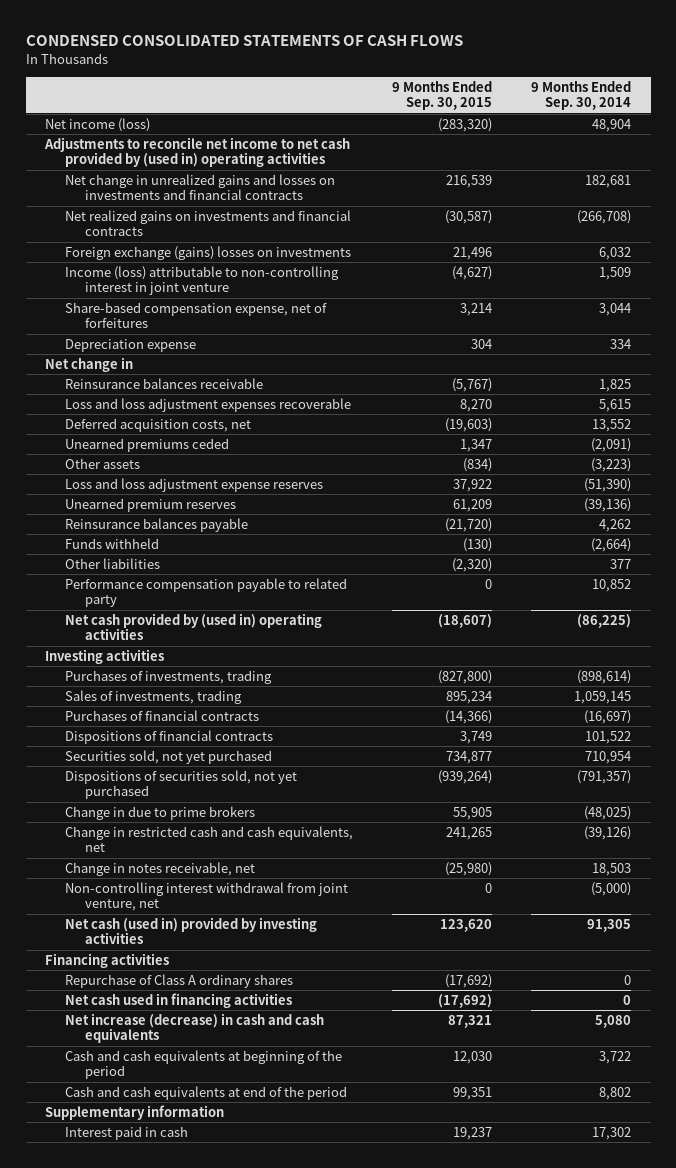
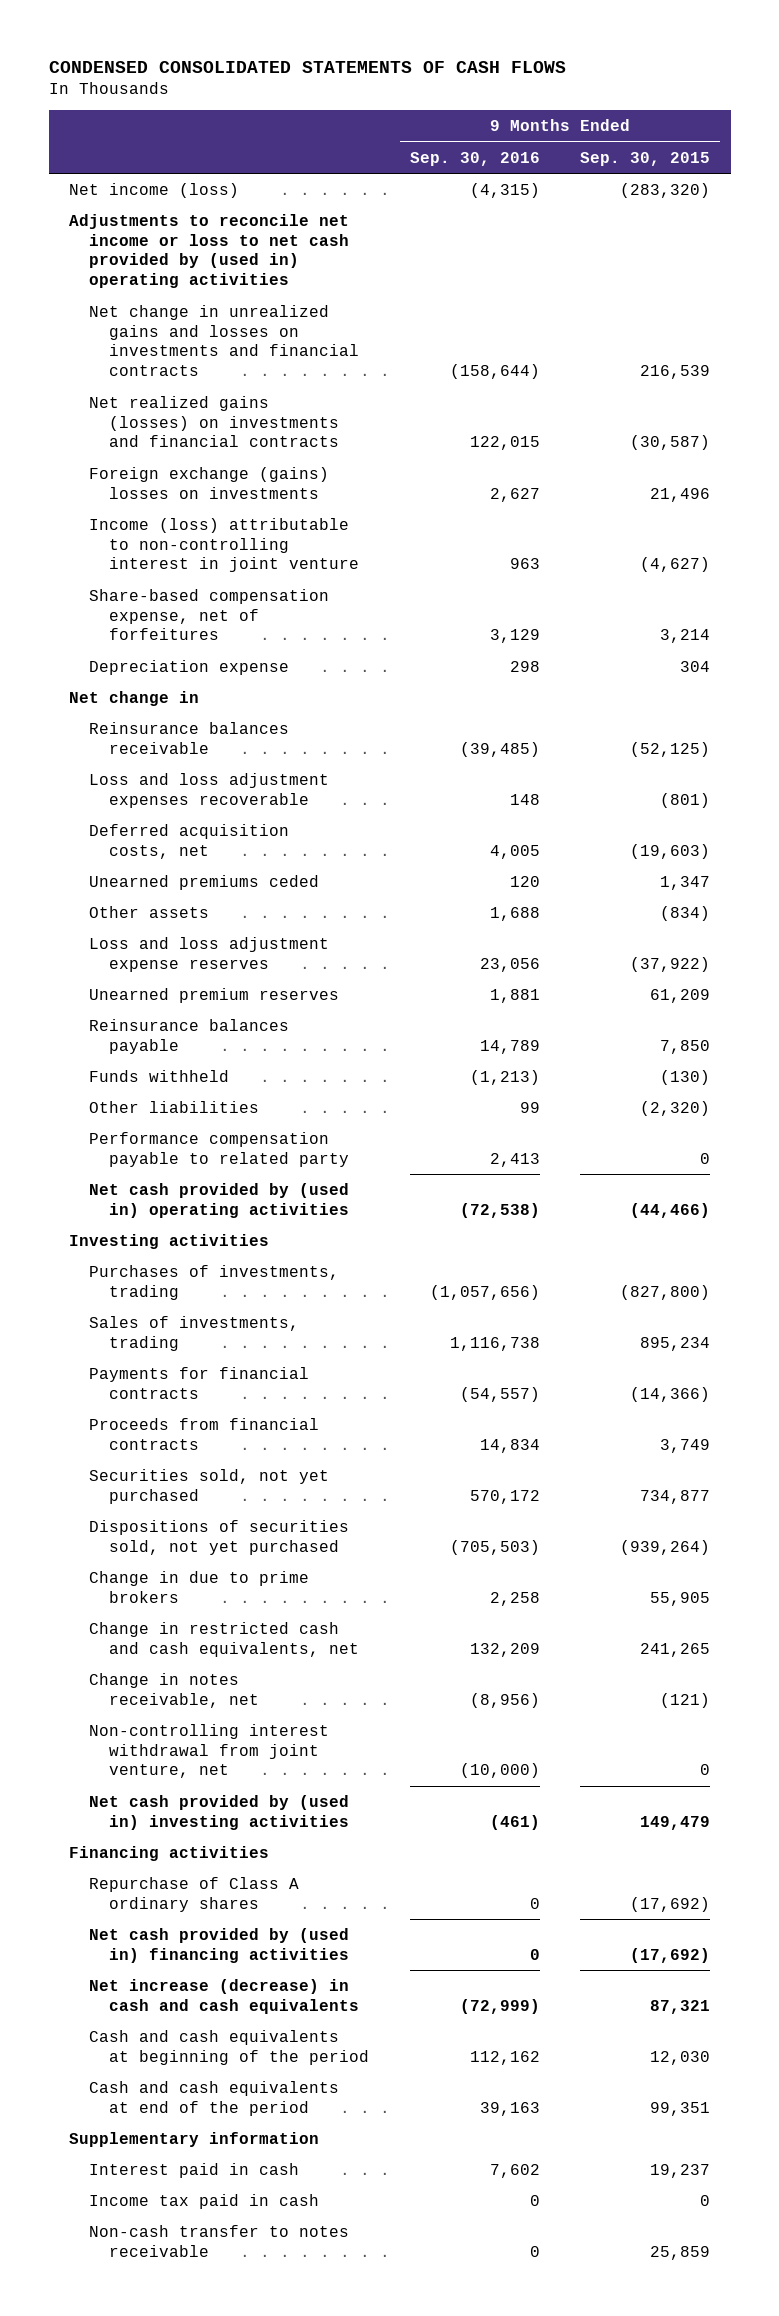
[531,80,632,111] 9 Months Ended Sep. 30, 2014 -> none
none -> [409,151,540,166] Sep. 30, 2016
[44,136,351,168] Adjustments to reconcile net income to net cash provided by (used in) operating activities -> [68,213,350,289] Adjustments to reconcile net income or loss to net cash provided by (used in) operating activities
[65,209,352,237] Net realized gains on investments and financial contracts -> [89,395,340,448] Net realized gains (losses) on investments and financial contracts
[452,377,493,392] (5,767) -> [630,741,711,757] (52,125)
[460,398,493,412] 8,270 -> [660,792,711,808] (801)
[453,478,493,492] 37,922 -> [630,956,711,972] (37,922)
[445,517,493,532] (21,720) -> [660,1039,711,1054] 7,850
[438,613,493,628] (18,607) -> [630,1202,711,1218] (44,466)
[65,709,260,721] Purchases of financial contracts -> [89,1366,310,1399] Payments for financial contracts
[65,729,274,744] Dispositions of financial contracts -> [89,1417,320,1450] Proceeds from financial contracts
[445,861,493,876] (25,980) -> [660,1692,711,1708] (121)
[65,916,318,945] Net cash (used in) provided by investing activities -> [89,1794,350,1830] Net cash provided by (used in) investing activities
[440,918,493,932] 123,620 -> [640,1815,711,1830] 149,479
[65,992,293,1008] Net cash used in financing activities -> [89,1927,350,1963] Net cash provided by (used in) financing activities
none -> [89,2193,320,2209] Income tax paid in cash
none -> [89,2224,350,2257] Non-cash transfer to notes receivable

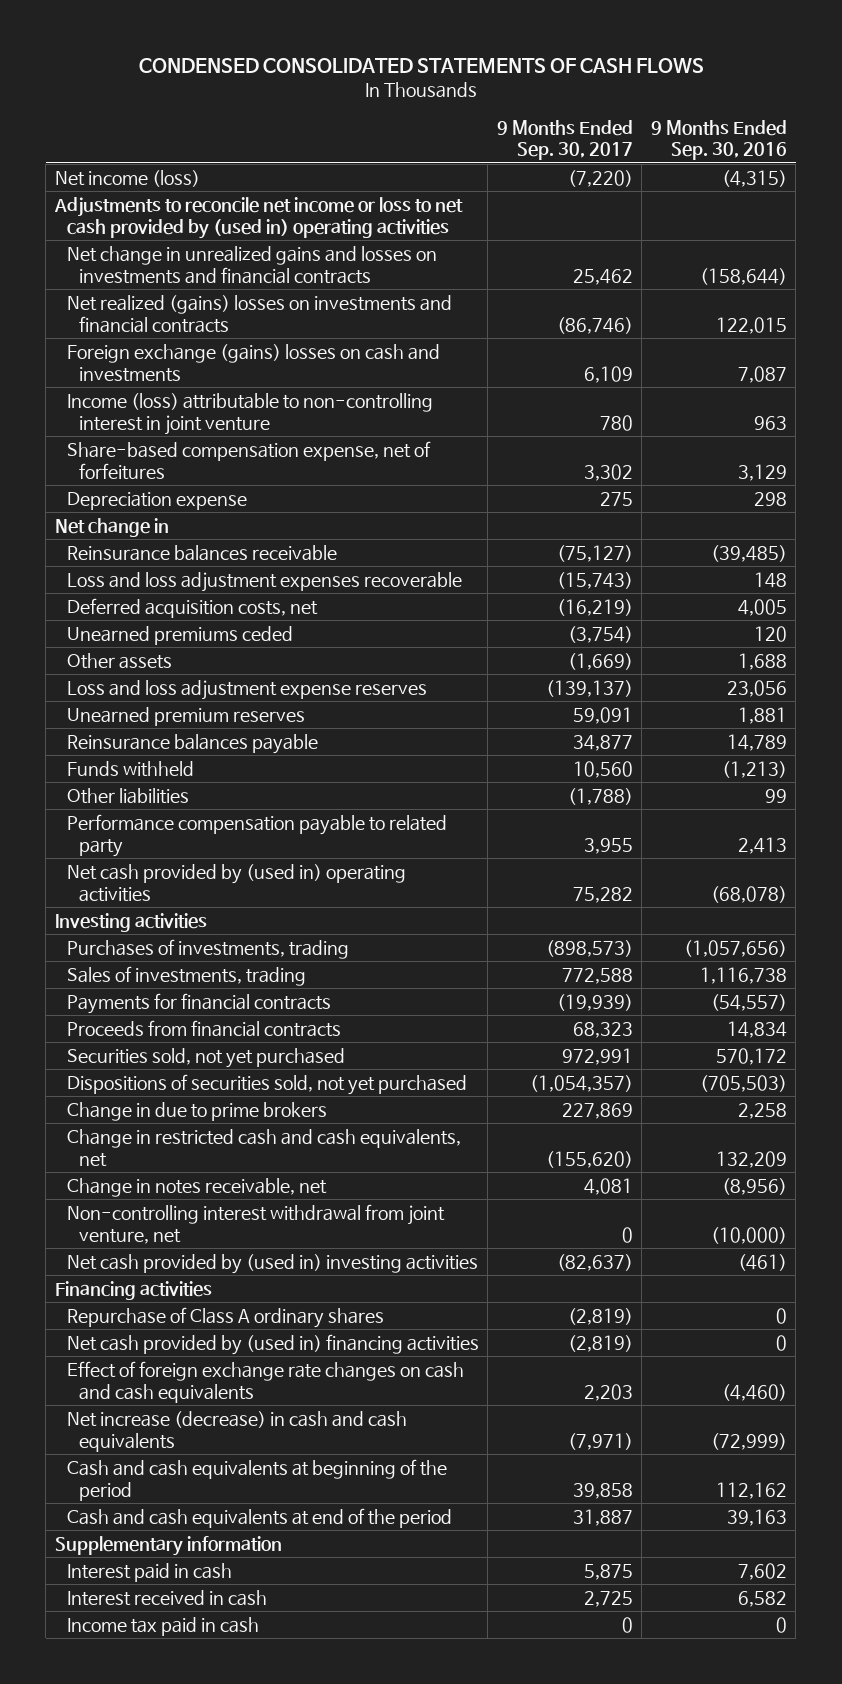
[580,151,711,166] Sep. 30, 2015 -> none
none -> [496,119,633,161] 9 Months Ended Sep. 30, 2017
[89,395,340,448] Net realized gains (losses) on investments and financial contracts -> [66,294,452,333] Net realized (gains) losses on investments and financial contracts
[89,466,330,499] Foreign exchange (gains) losses on investments -> [66,343,440,382] Foreign exchange (gains) losses on cash and investments
[489,487,540,502] 2,627 -> [737,365,787,383] 7,087
[459,1202,540,1218] (72,538) -> [710,885,787,903] (68,078)
none -> [66,1360,464,1403] Effect of foreign exchange rate changes on cash and cash equivalents
none -> [66,1589,267,1606] Interest received in cash
[89,2224,350,2257] Non-cash transfer to notes receivable -> none

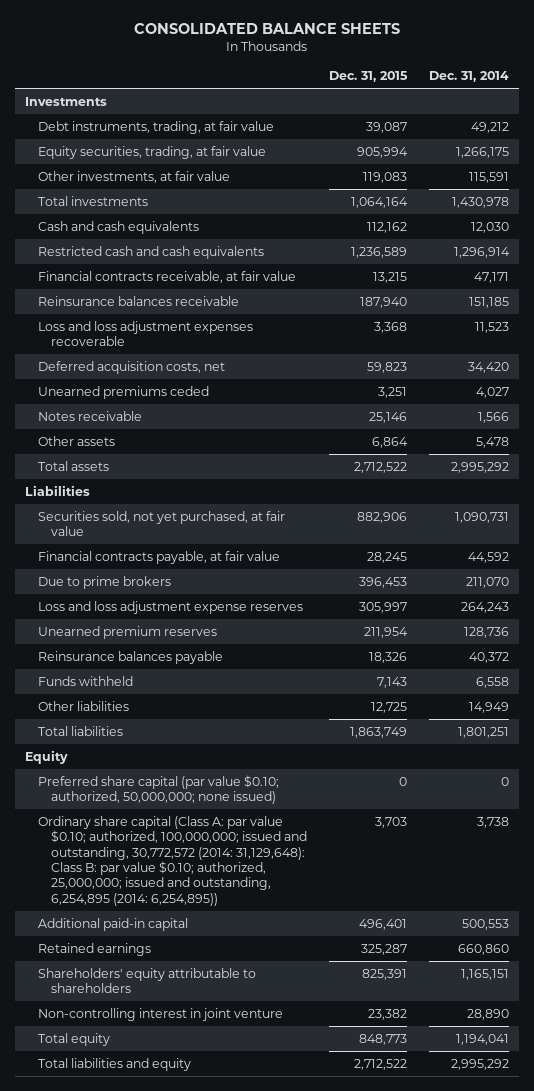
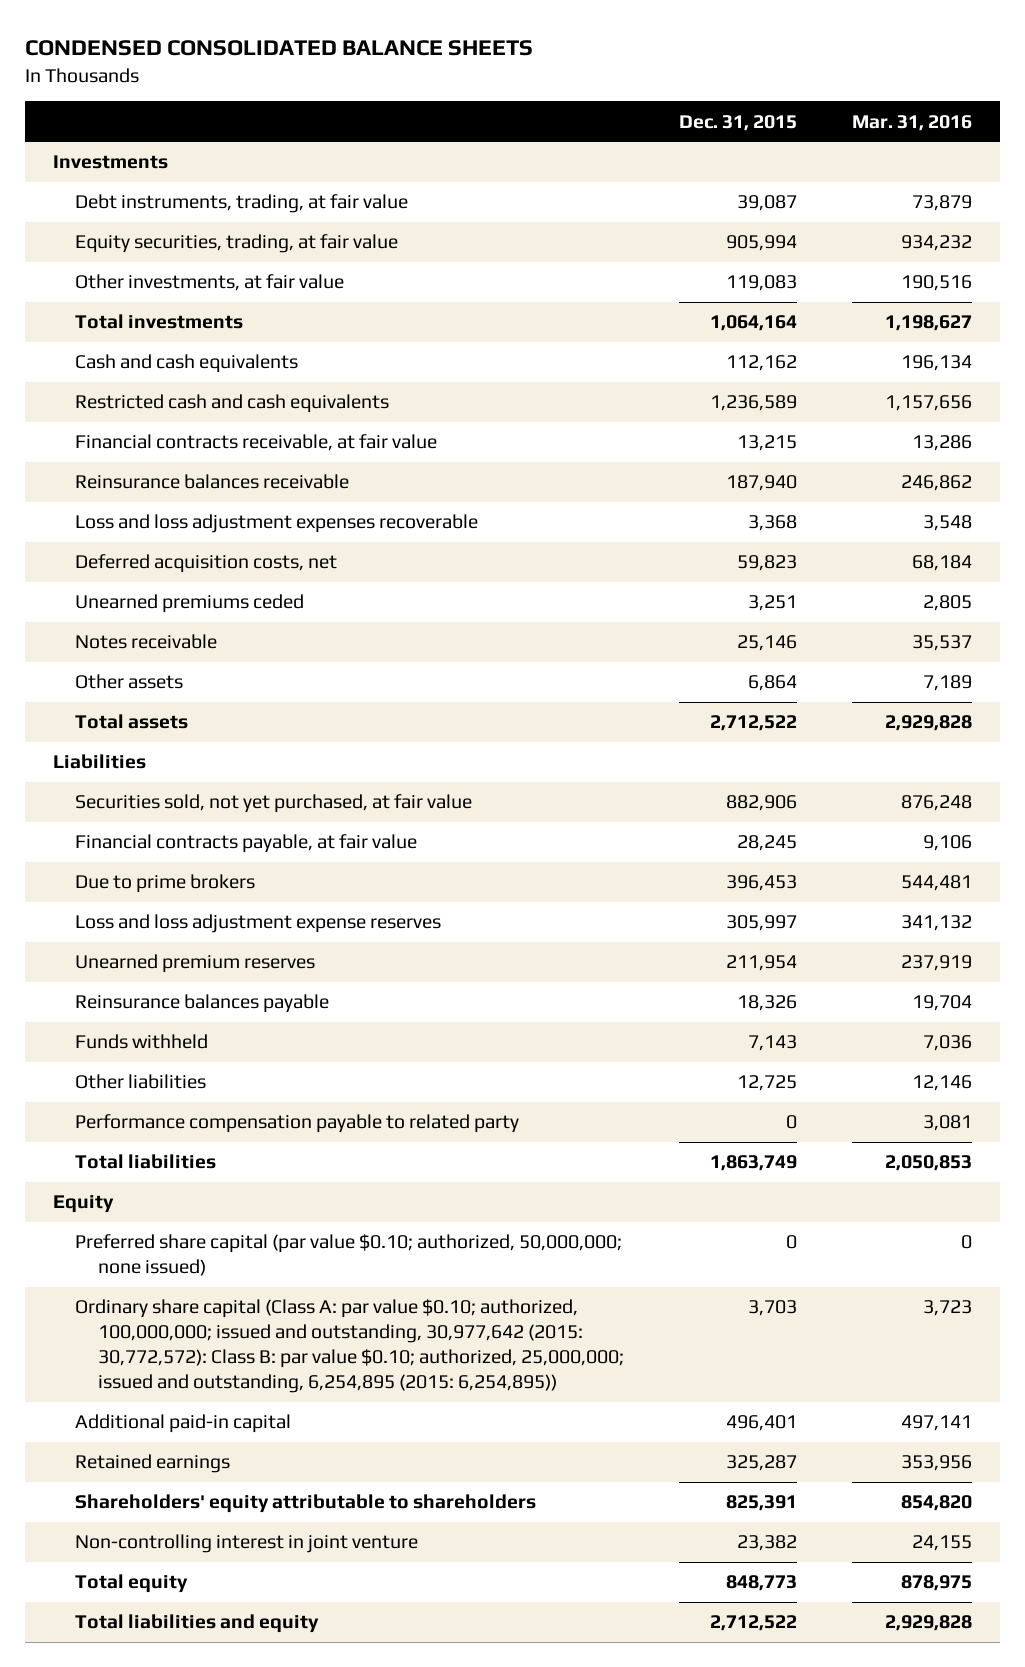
[133,22,400,34] CONSOLIDATED BALANCE SHEETS -> [25,40,534,57] CONDENSED CONSOLIDATED BALANCE SHEETS
[428,71,509,83] Dec. 31, 2014 -> none
none -> [852,114,973,131] Mar. 31, 2016
none -> [75,1114,520,1134] Performance compensation payable to related party
[38,815,308,906] Ordinary share capital (Class A: par value $0.10; authorized, 100,000,000; issued and outstanding, 30,772,572 (2014: 31,129,648): Class B: par value $0.10; authorized, 25,000,000; issued and outstanding, 6,254,895 (2014: 6,254,895)) -> [75,1299,625,1394] Ordinary share capital (Class A: par value $0.10; authorized, 100,000,000; issued and outstanding, 30,977,642 (2015: 30,772,572): Class B: par value $0.10; authorized, 25,000,000; issued and outstanding, 6,254,895 (2015: 6,254,895))

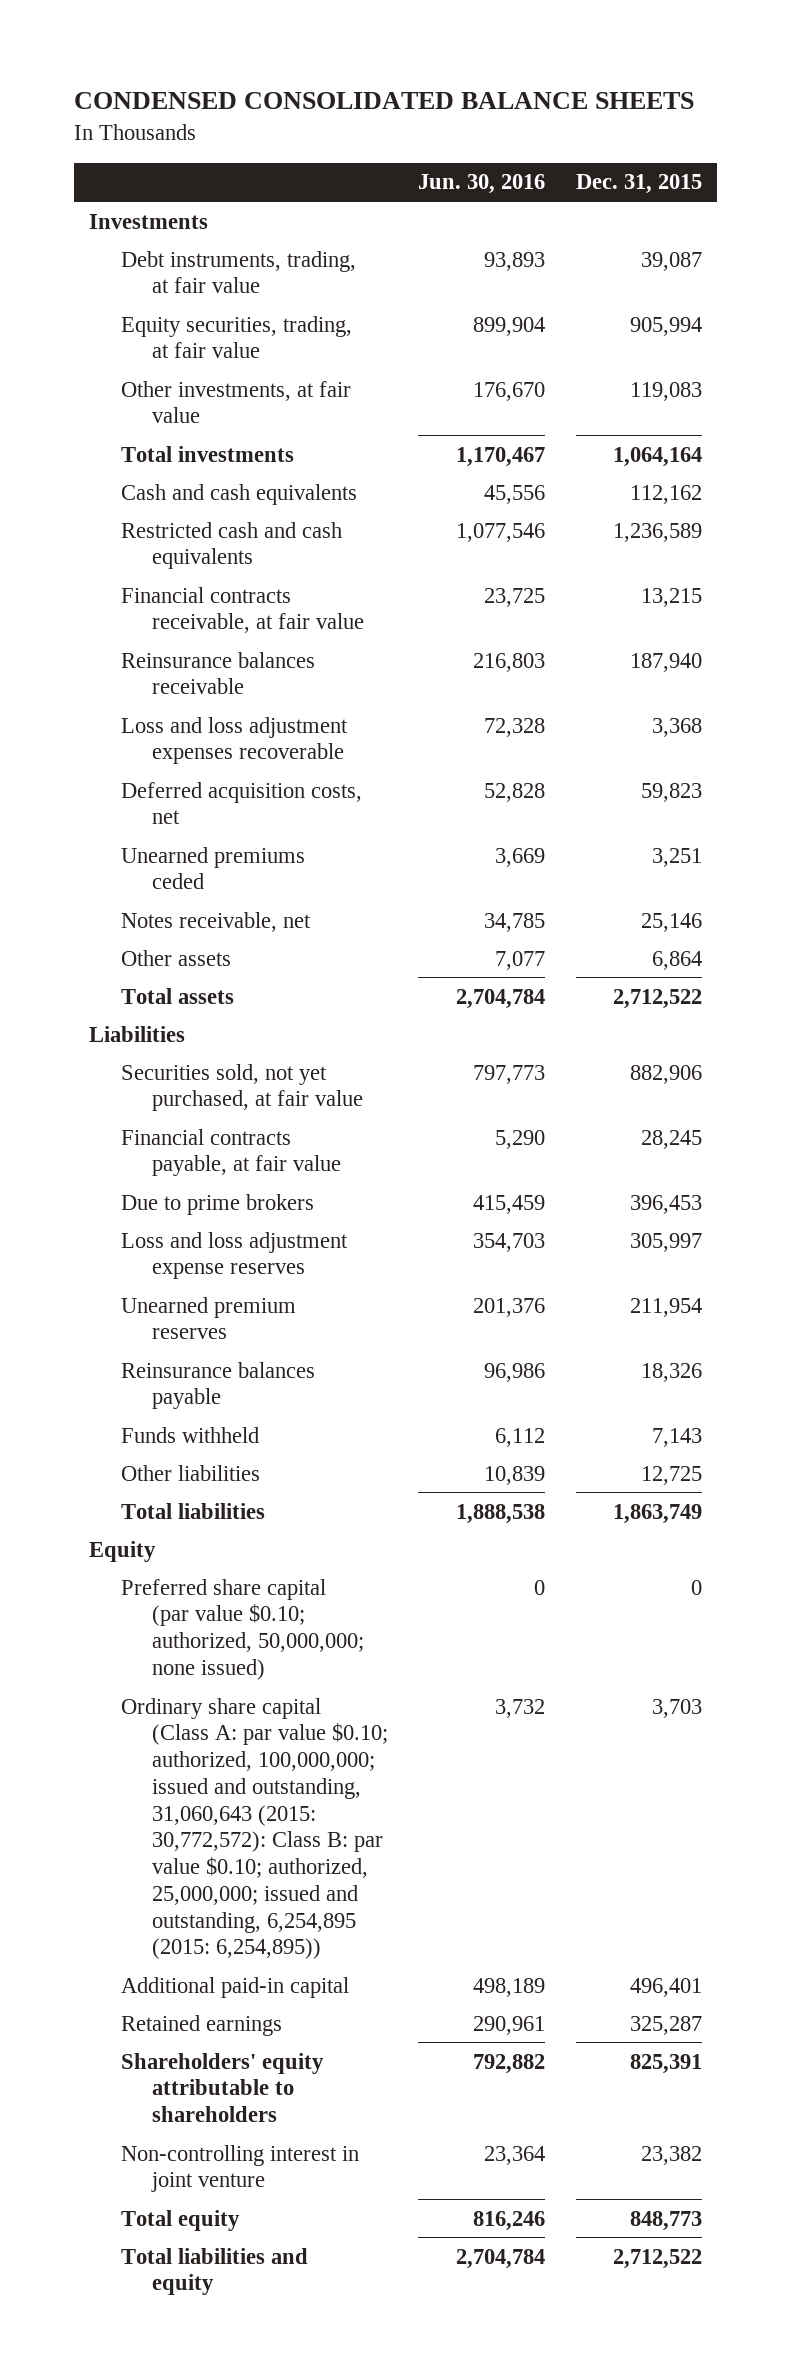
[852,114,973,131] Mar. 31, 2016 -> none
none -> [418,174,546,195] Jun. 30, 2016
[75,634,218,650] Notes receivable -> [120,911,311,932] Notes receivable, net
[75,1114,520,1134] Performance compensation payable to related party -> none
[75,1299,625,1394] Ordinary share capital (Class A: par value $0.10; authorized, 100,000,000; issued and outstanding, 30,977,642 (2015: 30,772,572): Class B: par value $0.10; authorized, 25,000,000; issued and outstanding, 6,254,895 (2015: 6,254,895)) -> [120,1697,388,1960] Ordinary share capital (Class A: par value $0.10; authorized, 100,000,000; issued and outstanding, 31,060,643 (2015: 30,772,572): Class B: par value $0.10; authorized, 25,000,000; issued and outstanding, 6,254,895 (2015: 6,254,895))

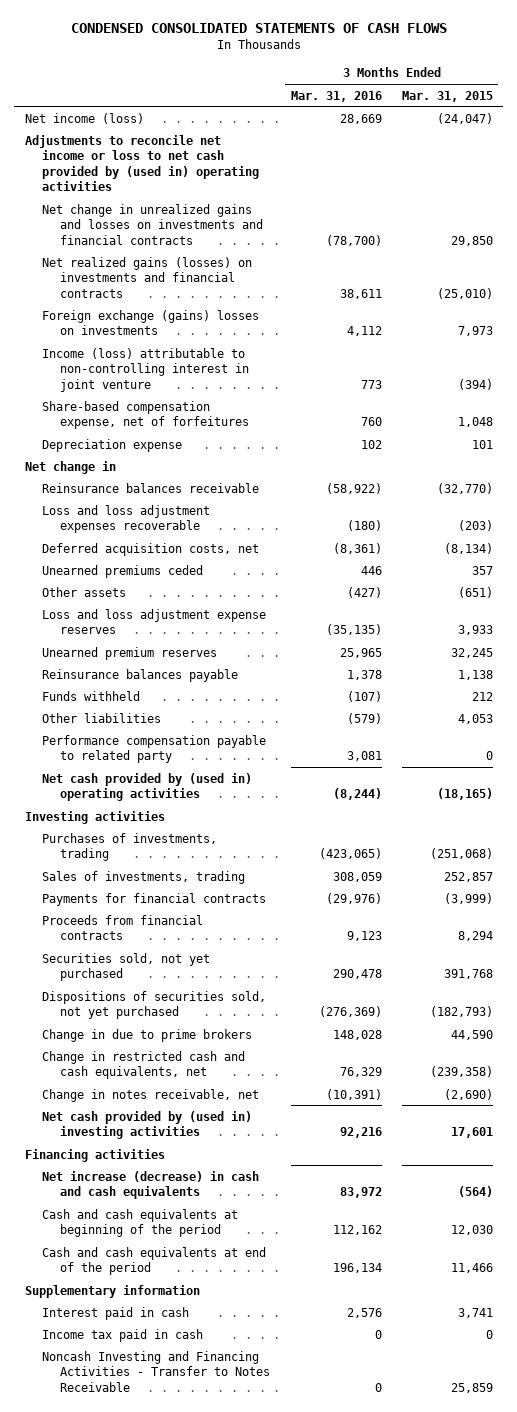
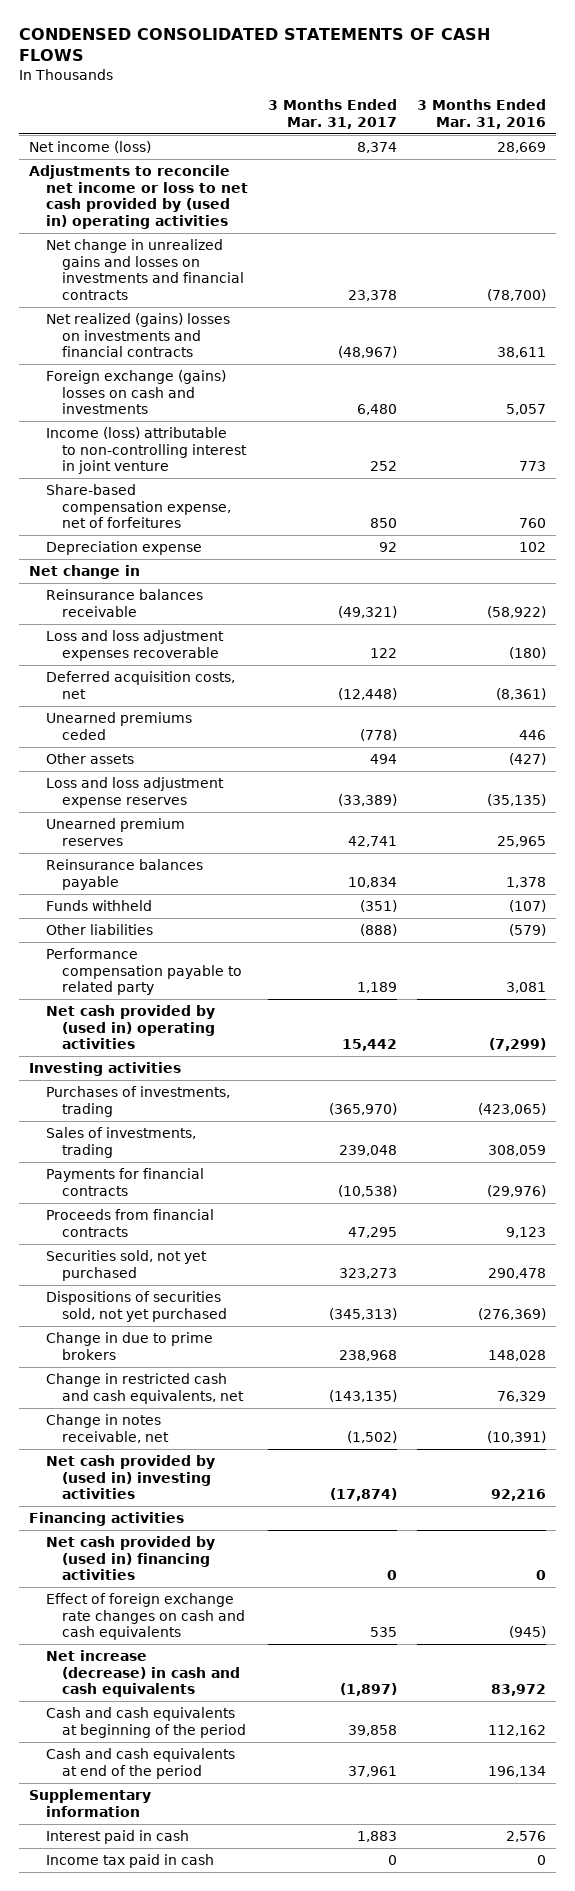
[401,90,493,102] Mar. 31, 2015 -> none
none -> [267,99,397,129] 3 Months Ended Mar. 31, 2017
[42,256,253,298] Net realized gains (losses) on investments and financial contracts -> [45,312,230,358] Net realized (gains) losses on investments and financial contracts
[42,309,260,336] Foreign exchange (gains) losses on investments -> [45,369,226,415] Foreign exchange (gains) losses on cash and investments
[346,326,382,337] 4,112 -> [505,404,546,416] 5,057
[332,788,382,801] (8,244) -> [488,1038,546,1052] (7,299)
none -> [45,1535,215,1581] Net cash provided by (used in) financing activities
none -> [45,1592,246,1641] Effect of foreign exchange rate changes on cash and cash equivalents
[42,1350,271,1392] Noncash Investing and Financing Activities - Transfer to Notes Receivable -> none

